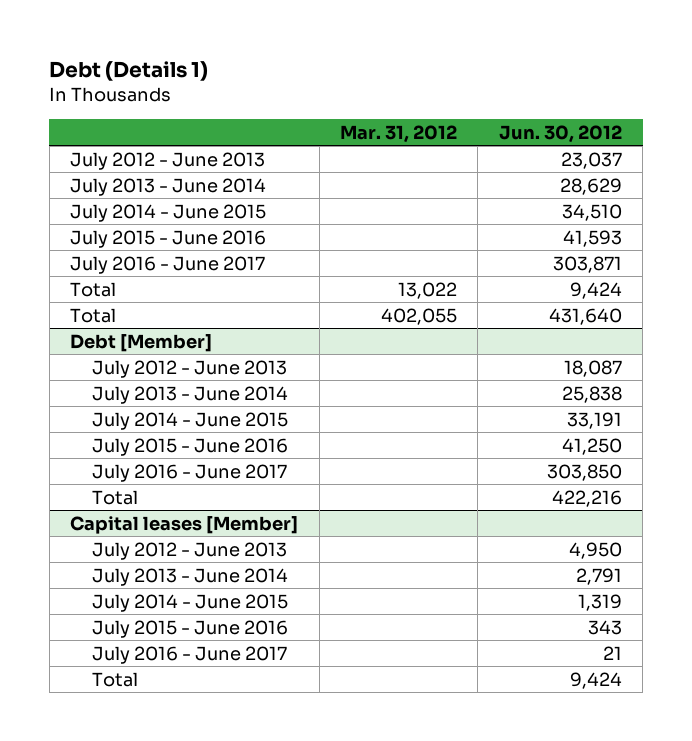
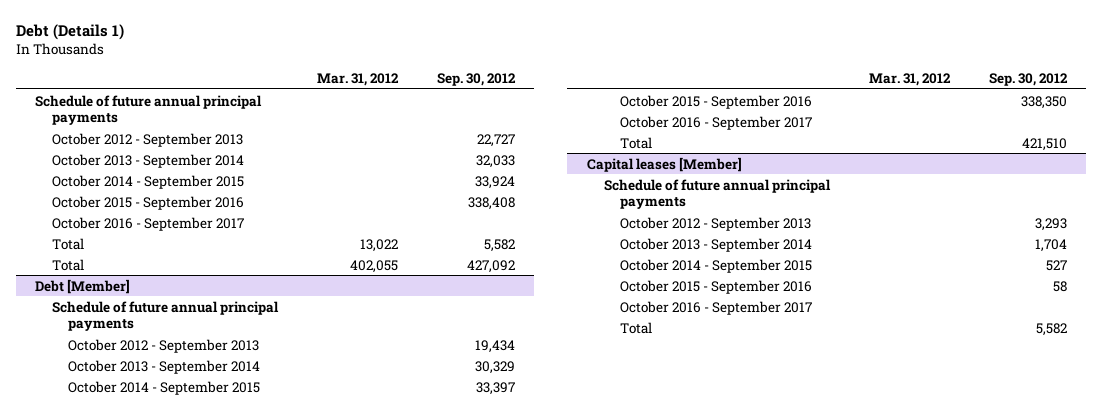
[498,124,622,143] Jun. 30, 2012 -> none
none -> [436,72,516,86] Sep. 30, 2012
none -> [35,94,263,125] Schedule of future annual principal payments
[70,151,266,170] July 2012 - June 2013 -> [51,132,243,147] October 2012 - September 2013
[70,177,267,196] July 2013 - June 2014 -> [51,153,244,168] October 2013 - September 2014
[70,203,267,222] July 2014 - June 2015 -> [51,174,244,189] October 2014 - September 2015
[70,229,267,248] July 2015 - June 2016 -> [51,195,244,210] October 2015 - September 2016
[70,255,266,274] July 2016 - June 2017 -> [51,216,244,231] October 2016 - September 2017
none -> [51,300,279,331] Schedule of future annual principal payments
[91,359,287,378] July 2012 - June 2013 -> [68,338,260,353] October 2012 - September 2013
[91,385,288,404] July 2013 - June 2014 -> [68,359,261,374] October 2013 - September 2014
[91,411,288,430] July 2014 - June 2015 -> [68,380,261,395] October 2014 - September 2015
[91,437,288,456] July 2015 - June 2016 -> [620,94,813,109] October 2015 - September 2016
[91,463,287,482] July 2016 - June 2017 -> [620,115,813,130] October 2016 - September 2017
none -> [603,178,831,209] Schedule of future annual principal payments
[91,541,287,560] July 2012 - June 2013 -> [620,216,812,231] October 2012 - September 2013
[91,567,288,586] July 2013 - June 2014 -> [620,237,813,252] October 2013 - September 2014
[91,593,288,612] July 2014 - June 2015 -> [620,258,813,273] October 2014 - September 2015
[91,619,288,638] July 2015 - June 2016 -> [620,279,813,294] October 2015 - September 2016
[91,645,287,664] July 2016 - June 2017 -> [620,300,813,315] October 2016 - September 2017

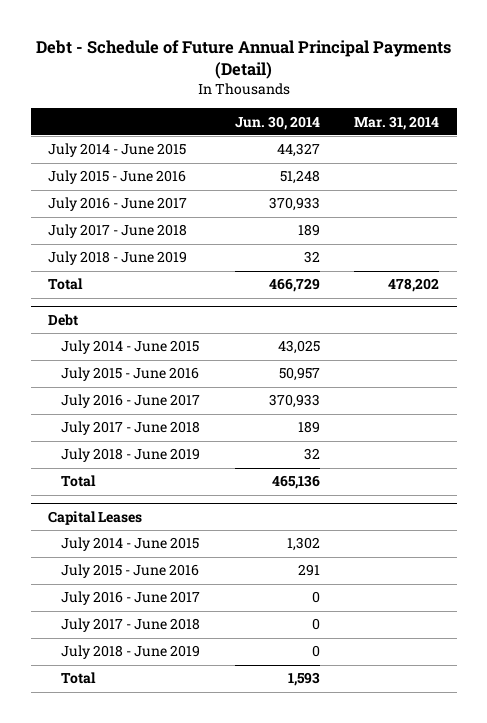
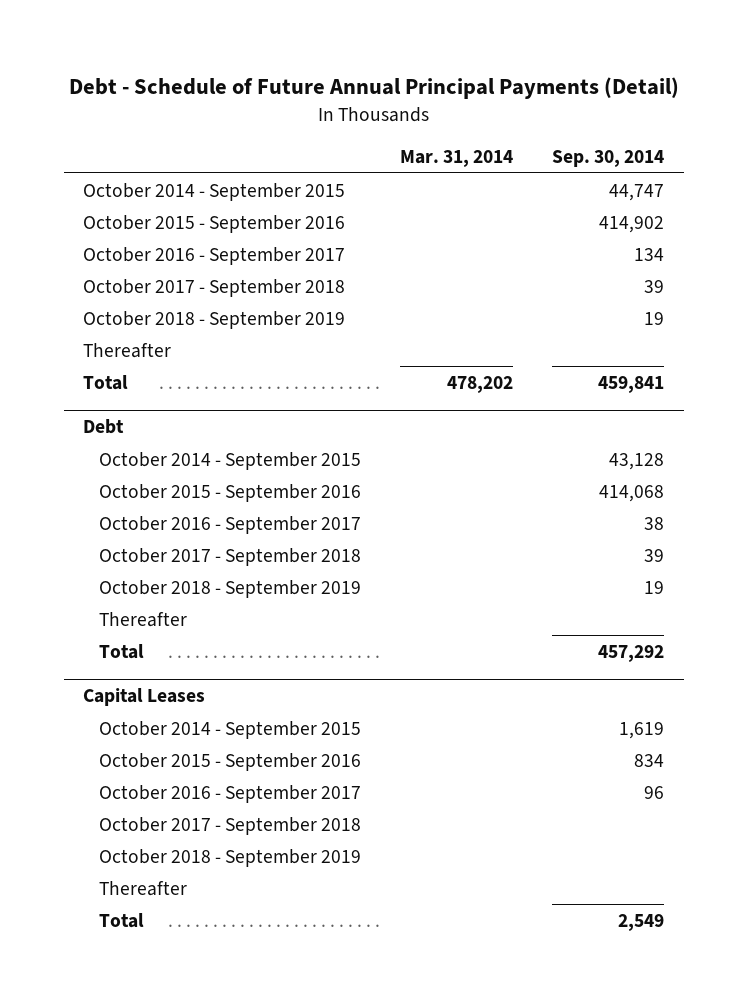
[234,115,320,130] Jun. 30, 2014 -> none
none -> [552,150,665,168] Sep. 30, 2014
[48,143,187,158] July 2014 - June 2015 -> [83,182,346,201] October 2014 - September 2015
[48,170,187,185] July 2015 - June 2016 -> [83,214,346,233] October 2015 - September 2016
[48,197,188,212] July 2016 - June 2017 -> [83,246,346,265] October 2016 - September 2017
[48,224,188,239] July 2017 - June 2018 -> [83,278,346,297] October 2017 - September 2018
[48,251,188,266] July 2018 - June 2019 -> [83,310,346,329] October 2018 - September 2019
none -> [83,342,172,358] Thereafter
[61,340,200,355] July 2014 - June 2015 -> [98,451,361,470] October 2014 - September 2015
[61,367,200,382] July 2015 - June 2016 -> [98,483,361,502] October 2015 - September 2016
[61,394,201,409] July 2016 - June 2017 -> [98,515,361,534] October 2016 - September 2017
[61,421,201,436] July 2017 - June 2018 -> [98,547,361,566] October 2017 - September 2018
[61,448,201,463] July 2018 - June 2019 -> [98,579,361,598] October 2018 - September 2019
none -> [98,611,187,627] Thereafter
[61,537,200,552] July 2014 - June 2015 -> [98,720,361,739] October 2014 - September 2015
[61,564,200,579] July 2015 - June 2016 -> [98,752,361,771] October 2015 - September 2016
[61,591,201,606] July 2016 - June 2017 -> [98,784,361,803] October 2016 - September 2017
[61,618,201,633] July 2017 - June 2018 -> [98,816,361,835] October 2017 - September 2018
[61,645,201,660] July 2018 - June 2019 -> [98,848,361,867] October 2018 - September 2019
none -> [98,880,187,896] Thereafter

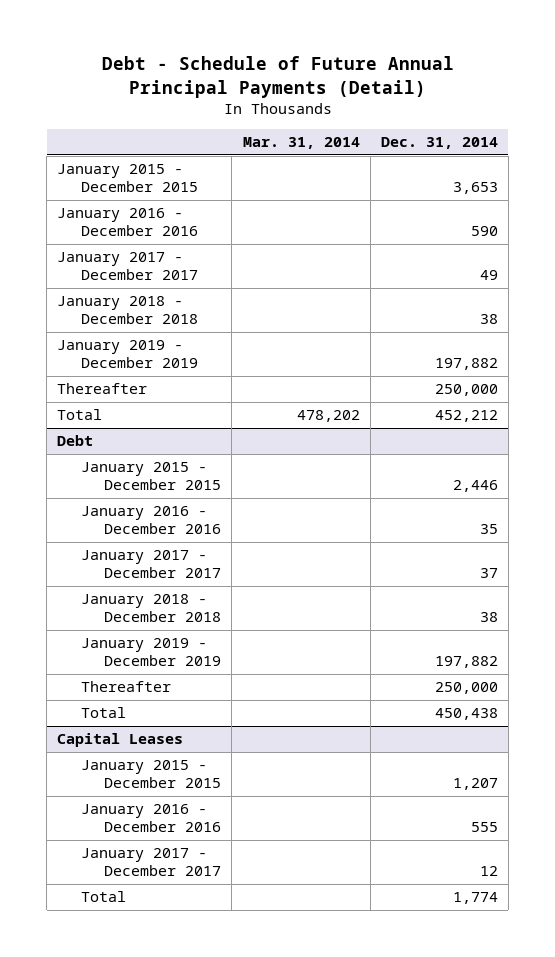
[552,150,665,168] Sep. 30, 2014 -> none
none -> [380,137,498,150] Dec. 31, 2014
[83,182,346,201] October 2014 - September 2015 -> [57,164,198,193] January 2015 - December 2015
[83,214,346,233] October 2015 - September 2016 -> [57,208,198,237] January 2016 - December 2016
[83,246,346,265] October 2016 - September 2017 -> [57,252,198,281] January 2017 - December 2017
[83,278,346,297] October 2017 - September 2018 -> [57,296,198,325] January 2018 - December 2018
[83,310,346,329] October 2018 - September 2019 -> [57,340,198,369] January 2019 - December 2019
[98,451,361,470] October 2014 - September 2015 -> [80,462,222,491] January 2015 - December 2015
[98,483,361,502] October 2015 - September 2016 -> [80,506,222,535] January 2016 - December 2016
[98,515,361,534] October 2016 - September 2017 -> [80,550,222,579] January 2017 - December 2017
[98,547,361,566] October 2017 - September 2018 -> [80,594,222,623] January 2018 - December 2018
[98,579,361,598] October 2018 - September 2019 -> [80,638,222,667] January 2019 - December 2019
[98,816,361,835] October 2017 - September 2018 -> none
[98,848,361,867] October 2018 - September 2019 -> none
[98,880,187,896] Thereafter -> none
[98,720,361,739] October 2014 - September 2015 -> [80,760,222,789] January 2015 - December 2015
[98,752,361,771] October 2015 - September 2016 -> [80,804,222,833] January 2016 - December 2016
[98,784,361,803] October 2016 - September 2017 -> [80,848,222,877] January 2017 - December 2017

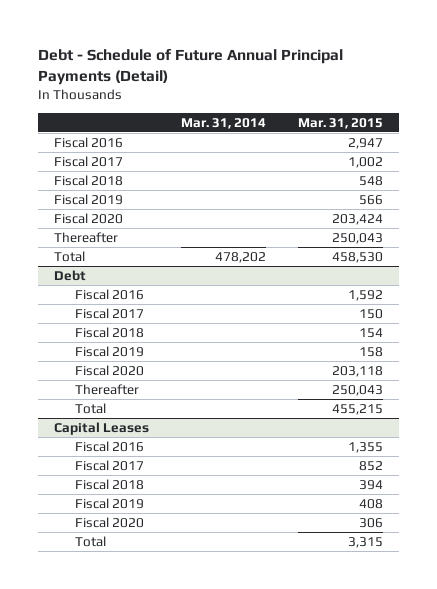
[380,137,498,150] Dec. 31, 2014 -> none
none -> [297,117,383,129] Mar. 31, 2015
[57,164,198,193] January 2015 - December 2015 -> [54,137,124,149] Fiscal 2016
[57,208,198,237] January 2016 - December 2016 -> [54,156,124,168] Fiscal 2017
[57,252,198,281] January 2017 - December 2017 -> [54,175,124,187] Fiscal 2018
[57,296,198,325] January 2018 - December 2018 -> [54,194,124,206] Fiscal 2019
[57,340,198,369] January 2019 - December 2019 -> [54,213,124,225] Fiscal 2020
[80,462,222,491] January 2015 - December 2015 -> [74,289,144,301] Fiscal 2016
[80,506,222,535] January 2016 - December 2016 -> [74,308,144,320] Fiscal 2017
[80,550,222,579] January 2017 - December 2017 -> [74,327,144,339] Fiscal 2018
[80,594,222,623] January 2018 - December 2018 -> [74,346,144,358] Fiscal 2019
[80,638,222,667] January 2019 - December 2019 -> [74,365,144,377] Fiscal 2020
[80,760,222,789] January 2015 - December 2015 -> [74,441,144,453] Fiscal 2016
[80,804,222,833] January 2016 - December 2016 -> [74,460,144,472] Fiscal 2017
[80,848,222,877] January 2017 - December 2017 -> [74,479,144,491] Fiscal 2018
none -> [74,498,144,510] Fiscal 2019
none -> [74,517,144,529] Fiscal 2020

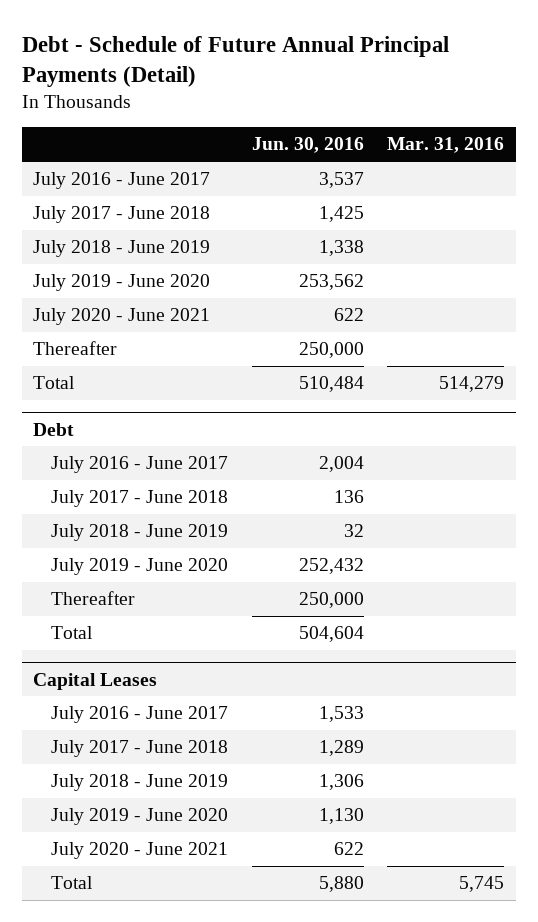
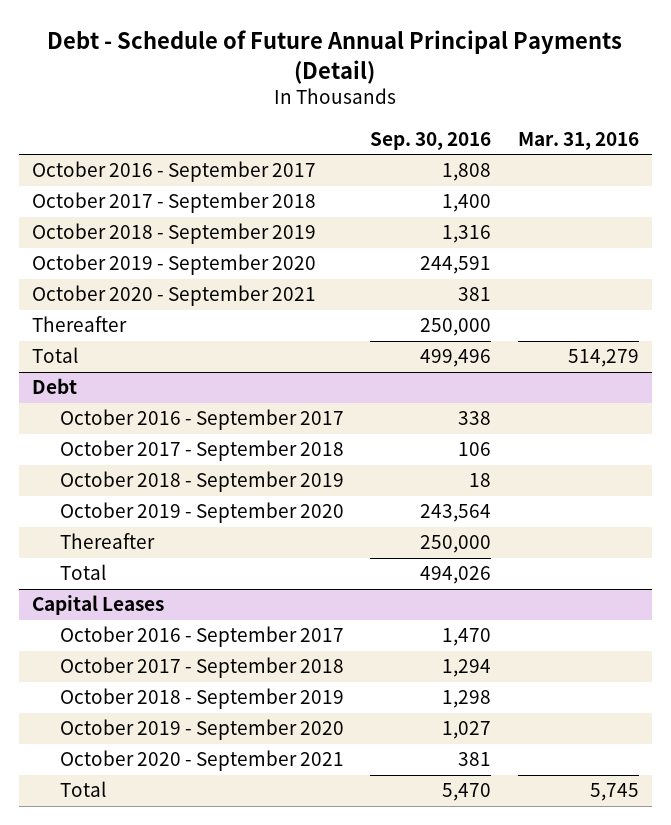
[251,137,364,154] Jun. 30, 2016 -> none
none -> [370,131,492,150] Sep. 30, 2016
[33,172,211,190] July 2016 - June 2017 -> [32,161,317,183] October 2016 - September 2017
[33,206,211,224] July 2017 - June 2018 -> [32,192,317,214] October 2017 - September 2018
[33,240,211,258] July 2018 - June 2019 -> [32,223,317,245] October 2018 - September 2019
[33,274,211,292] July 2019 - June 2020 -> [32,254,317,276] October 2019 - September 2020
[33,308,211,326] July 2020 - June 2021 -> [32,285,317,307] October 2020 - September 2021
[50,456,228,474] July 2016 - June 2017 -> [59,409,344,431] October 2016 - September 2017
[50,490,228,508] July 2017 - June 2018 -> [59,440,344,462] October 2017 - September 2018
[50,524,228,542] July 2018 - June 2019 -> [59,471,344,493] October 2018 - September 2019
[50,558,228,576] July 2019 - June 2020 -> [59,502,344,524] October 2019 - September 2020
[50,706,228,724] July 2016 - June 2017 -> [59,626,344,648] October 2016 - September 2017
[50,740,228,758] July 2017 - June 2018 -> [59,657,344,679] October 2017 - September 2018
[50,774,228,792] July 2018 - June 2019 -> [59,688,344,710] October 2018 - September 2019
[50,808,228,826] July 2019 - June 2020 -> [59,719,344,741] October 2019 - September 2020
[50,842,228,860] July 2020 - June 2021 -> [59,750,344,772] October 2020 - September 2021

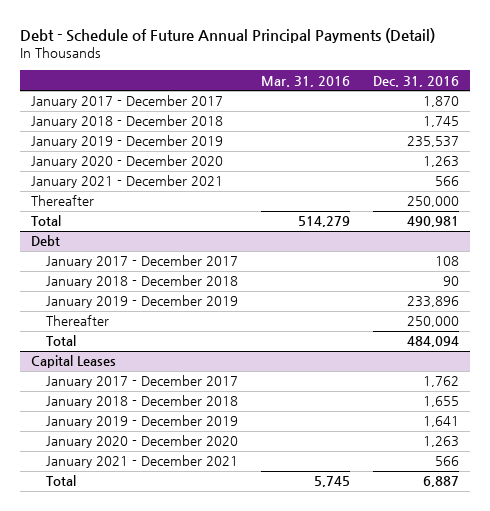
[370,131,492,150] Sep. 30, 2016 -> none
none -> [372,75,459,87] Dec. 31, 2016
[32,161,317,183] October 2016 - September 2017 -> [30,95,223,109] January 2017 - December 2017
[32,192,317,214] October 2017 - September 2018 -> [30,115,223,129] January 2018 - December 2018
[32,223,317,245] October 2018 - September 2019 -> [30,135,223,149] January 2019 - December 2019
[32,254,317,276] October 2019 - September 2020 -> [30,155,223,169] January 2020 - December 2020
[32,285,317,307] October 2020 - September 2021 -> [30,175,223,189] January 2021 - December 2021
[59,502,344,524] October 2019 - September 2020 -> none
[59,409,344,431] October 2016 - September 2017 -> [46,255,239,269] January 2017 - December 2017
[59,440,344,462] October 2017 - September 2018 -> [46,275,239,289] January 2018 - December 2018
[59,471,344,493] October 2018 - September 2019 -> [46,295,239,309] January 2019 - December 2019
[59,626,344,648] October 2016 - September 2017 -> [46,375,239,389] January 2017 - December 2017
[59,657,344,679] October 2017 - September 2018 -> [46,395,239,409] January 2018 - December 2018
[59,688,344,710] October 2018 - September 2019 -> [46,415,239,429] January 2019 - December 2019
[59,719,344,741] October 2019 - September 2020 -> [46,435,239,449] January 2020 - December 2020
[59,750,344,772] October 2020 - September 2021 -> [46,455,239,469] January 2021 - December 2021

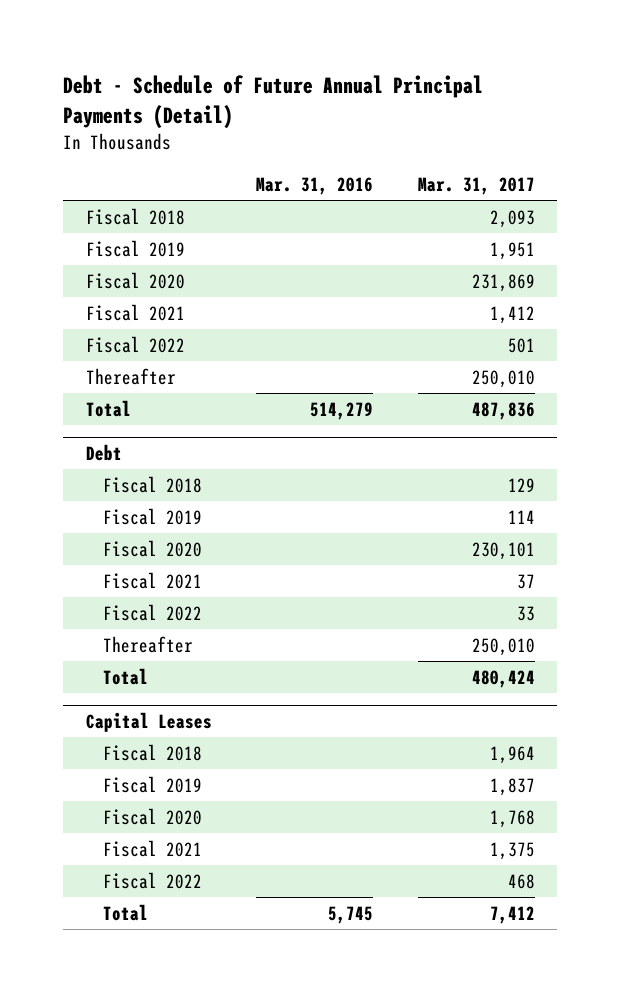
[372,75,459,87] Dec. 31, 2016 -> none
none -> [417,177,535,196] Mar. 31, 2017
[30,95,223,109] January 2017 - December 2017 -> [85,207,185,225] Fiscal 2018
[30,115,223,129] January 2018 - December 2018 -> [85,239,185,257] Fiscal 2019
[30,135,223,149] January 2019 - December 2019 -> [85,271,185,289] Fiscal 2020
[30,155,223,169] January 2020 - December 2020 -> [85,303,185,321] Fiscal 2021
[30,175,223,189] January 2021 - December 2021 -> [85,335,185,353] Fiscal 2022
[46,255,239,269] January 2017 - December 2017 -> [102,475,202,493] Fiscal 2018
[46,275,239,289] January 2018 - December 2018 -> [102,507,202,525] Fiscal 2019
[46,295,239,309] January 2019 - December 2019 -> [102,539,202,557] Fiscal 2020
none -> [102,571,202,589] Fiscal 2021
none -> [102,603,202,621] Fiscal 2022
[46,375,239,389] January 2017 - December 2017 -> [102,743,202,761] Fiscal 2018
[46,395,239,409] January 2018 - December 2018 -> [102,775,202,793] Fiscal 2019
[46,415,239,429] January 2019 - December 2019 -> [102,807,202,825] Fiscal 2020
[46,435,239,449] January 2020 - December 2020 -> [102,839,202,857] Fiscal 2021
[46,455,239,469] January 2021 - December 2021 -> [102,871,202,889] Fiscal 2022

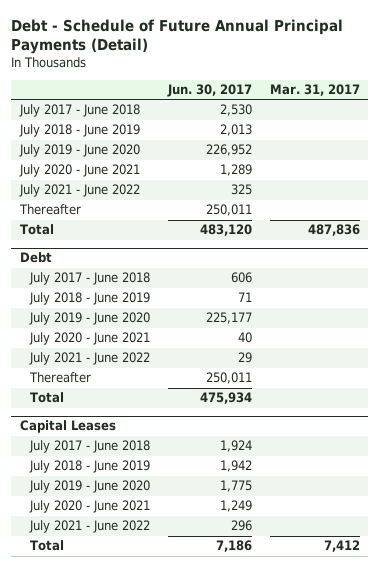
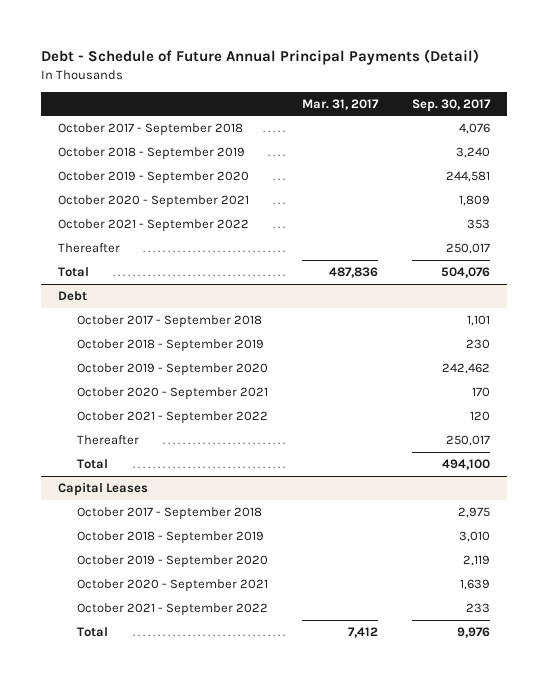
[166,84,252,98] Jun. 30, 2017 -> none
none -> [412,98,492,112] Sep. 30, 2017
[19,104,141,118] July 2017 - June 2018 -> [57,123,243,137] October 2017 - September 2018
[19,124,141,138] July 2018 - June 2019 -> [57,147,245,161] October 2018 - September 2019
[19,144,141,158] July 2019 - June 2020 -> [57,171,249,185] October 2019 - September 2020
[19,164,141,178] July 2020 - June 2021 -> [57,195,249,209] October 2020 - September 2021
[19,184,141,198] July 2021 - June 2022 -> [57,219,249,233] October 2021 - September 2022
[29,272,151,286] July 2017 - June 2018 -> [77,315,263,329] October 2017 - September 2018
[29,292,151,306] July 2018 - June 2019 -> [77,339,265,353] October 2018 - September 2019
[29,312,151,326] July 2019 - June 2020 -> [77,363,269,377] October 2019 - September 2020
[29,332,151,346] July 2020 - June 2021 -> [77,387,269,401] October 2020 - September 2021
[29,352,151,366] July 2021 - June 2022 -> [77,411,269,425] October 2021 - September 2022
[29,440,151,454] July 2017 - June 2018 -> [77,507,263,521] October 2017 - September 2018
[29,460,151,474] July 2018 - June 2019 -> [77,531,265,545] October 2018 - September 2019
[29,480,151,494] July 2019 - June 2020 -> [77,555,269,569] October 2019 - September 2020
[29,500,151,514] July 2020 - June 2021 -> [77,579,269,593] October 2020 - September 2021
[29,520,151,534] July 2021 - June 2022 -> [77,603,269,617] October 2021 - September 2022

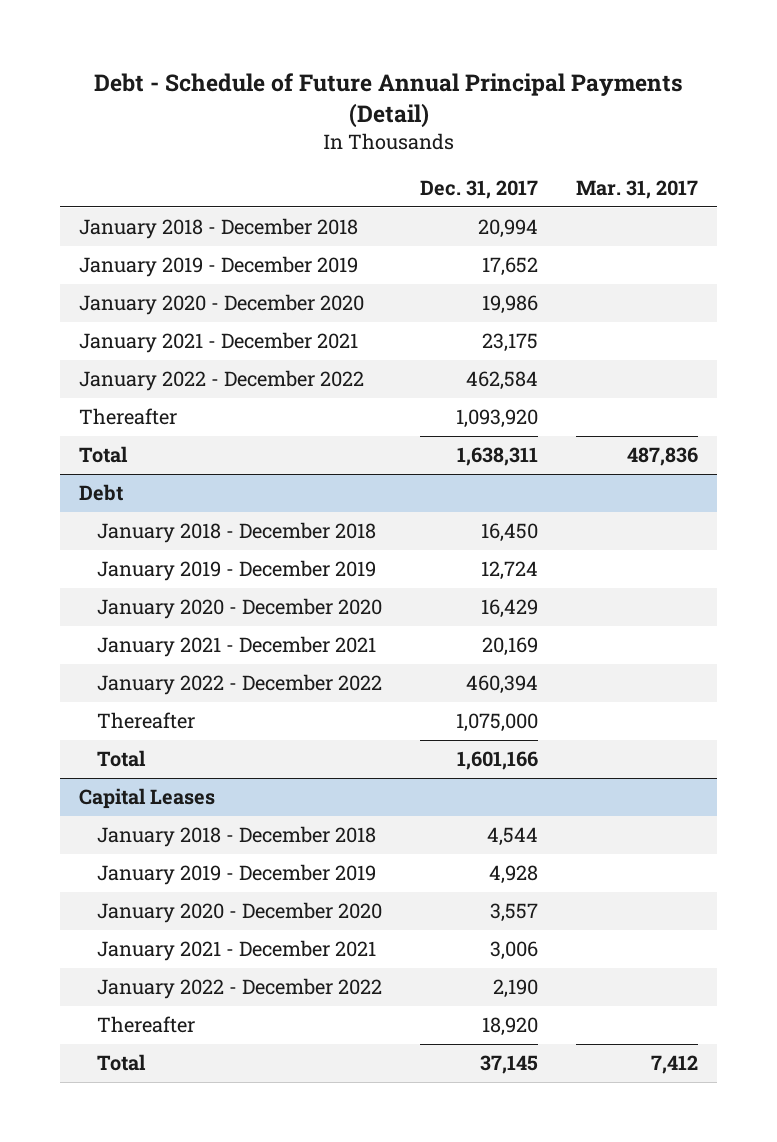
[412,98,492,112] Sep. 30, 2017 -> none
none -> [420,179,539,199] Dec. 31, 2017
[57,123,243,137] October 2017 - September 2018 -> [78,218,358,240] January 2018 - December 2018
[57,147,245,161] October 2018 - September 2019 -> [78,256,358,278] January 2019 - December 2019
[57,171,249,185] October 2019 - September 2020 -> [78,294,364,316] January 2020 - December 2020
[57,195,249,209] October 2020 - September 2021 -> [78,332,358,354] January 2021 - December 2021
[57,219,249,233] October 2021 - September 2022 -> [78,370,364,392] January 2022 - December 2022
[77,315,263,329] October 2017 - September 2018 -> [97,522,377,544] January 2018 - December 2018
[77,339,265,353] October 2018 - September 2019 -> [97,560,377,582] January 2019 - December 2019
[77,363,269,377] October 2019 - September 2020 -> [97,598,383,620] January 2020 - December 2020
[77,387,269,401] October 2020 - September 2021 -> [97,636,377,658] January 2021 - December 2021
[77,411,269,425] October 2021 - September 2022 -> [97,674,383,696] January 2022 - December 2022
[77,507,263,521] October 2017 - September 2018 -> [97,826,377,848] January 2018 - December 2018
[77,531,265,545] October 2018 - September 2019 -> [97,864,377,886] January 2019 - December 2019
[77,555,269,569] October 2019 - September 2020 -> [97,902,383,924] January 2020 - December 2020
[77,579,269,593] October 2020 - September 2021 -> [97,940,377,962] January 2021 - December 2021
[77,603,269,617] October 2021 - September 2022 -> [97,978,383,1000] January 2022 - December 2022
none -> [97,1016,196,1034] Thereafter

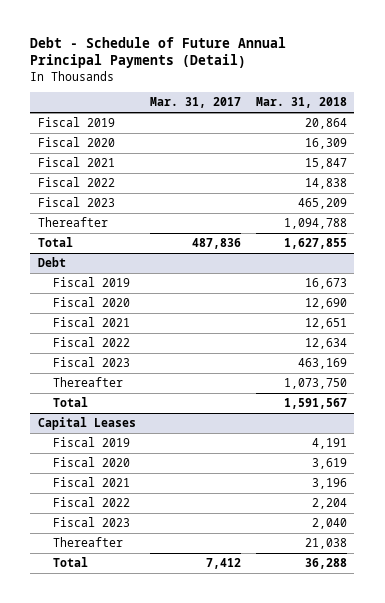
[420,179,539,199] Dec. 31, 2017 -> none
none -> [256,97,348,109] Mar. 31, 2018
[78,218,358,240] January 2018 - December 2018 -> [37,117,115,128] Fiscal 2019
[78,256,358,278] January 2019 - December 2019 -> [37,137,115,148] Fiscal 2020
[78,294,364,316] January 2020 - December 2020 -> [37,157,115,168] Fiscal 2021
[78,332,358,354] January 2021 - December 2021 -> [37,177,115,188] Fiscal 2022
[78,370,364,392] January 2022 - December 2022 -> [37,197,115,208] Fiscal 2023
[97,522,377,544] January 2018 - December 2018 -> [53,277,131,288] Fiscal 2019
[97,560,377,582] January 2019 - December 2019 -> [53,297,131,308] Fiscal 2020
[97,598,383,620] January 2020 - December 2020 -> [53,317,131,328] Fiscal 2021
[97,636,377,658] January 2021 - December 2021 -> [53,337,131,348] Fiscal 2022
[97,674,383,696] January 2022 - December 2022 -> [53,357,131,368] Fiscal 2023
[97,826,377,848] January 2018 - December 2018 -> [53,437,131,448] Fiscal 2019
[97,864,377,886] January 2019 - December 2019 -> [53,457,131,468] Fiscal 2020
[97,902,383,924] January 2020 - December 2020 -> [53,477,131,488] Fiscal 2021
[97,940,377,962] January 2021 - December 2021 -> [53,497,131,508] Fiscal 2022
[97,978,383,1000] January 2022 - December 2022 -> [53,517,131,528] Fiscal 2023

